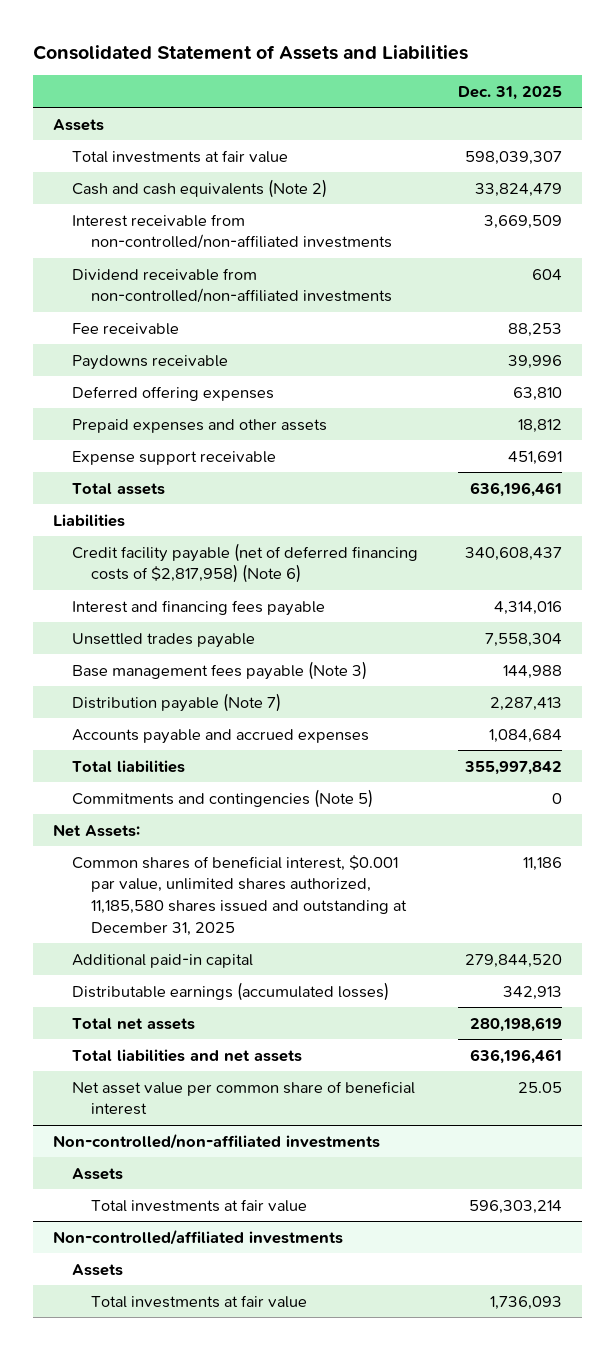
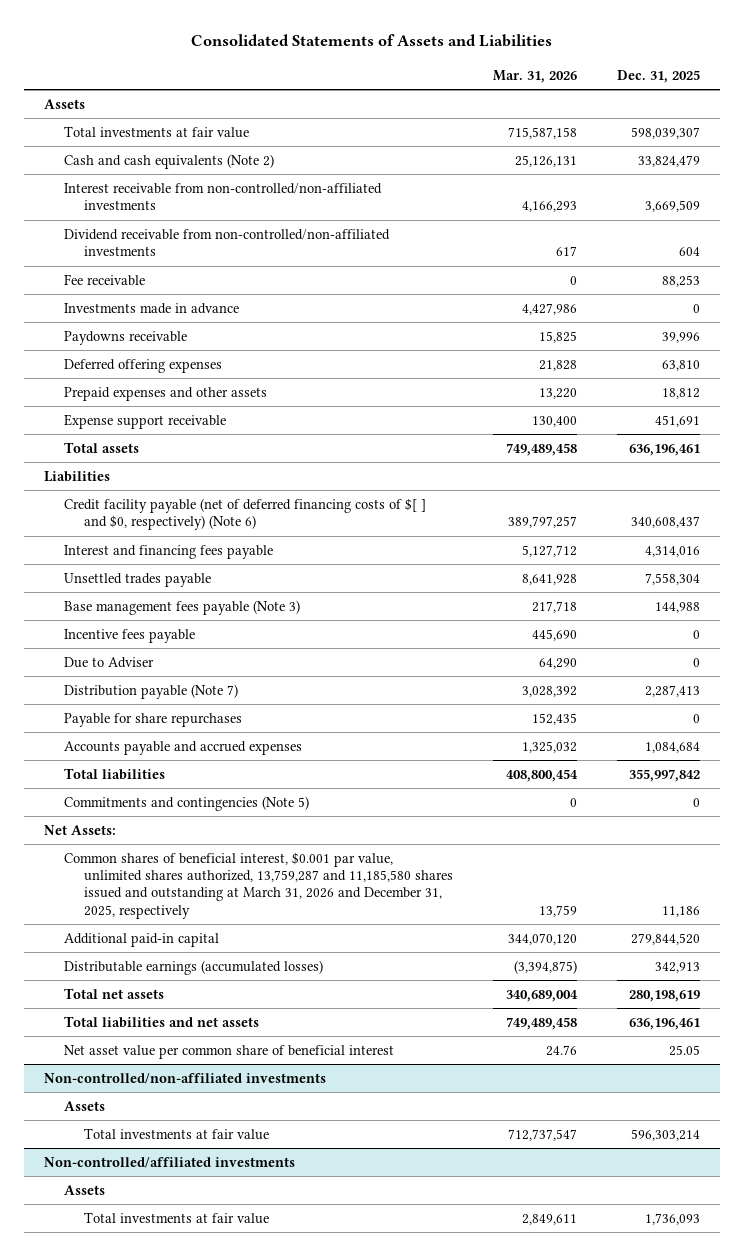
[32,44,468,60] Consolidated Statement of Assets and Liabilities -> [191,34,553,48] Consolidated Statements of Assets and Liabilities
none -> [493,69,578,83] Mar. 31, 2026
none -> [63,302,239,314] Investments made in advance
[71,542,418,584] Credit facility payable (net of deferred financing costs of $2,817,958) (Note 6) -> [63,497,426,531] Credit facility payable (net of deferred financing costs of $[ ] and $0, respectively) (Note 6)
none -> [63,628,195,643] Incentive fees payable
none -> [63,656,154,668] Due to Adviser
none -> [63,712,242,727] Payable for share repurchases
[71,854,408,936] Common shares of beneficial interest, $0.001 par value, unlimited shares authorized, 11,185,580 shares issued and outstanding at December 31, 2025 -> [63,851,453,919] Common shares of beneficial interest, $0.001 par value, unlimited shares authorized, 13,759,287 and 11,185,580 shares issued and outstanding at March 31, 2026 and December 31, 2025, respectively

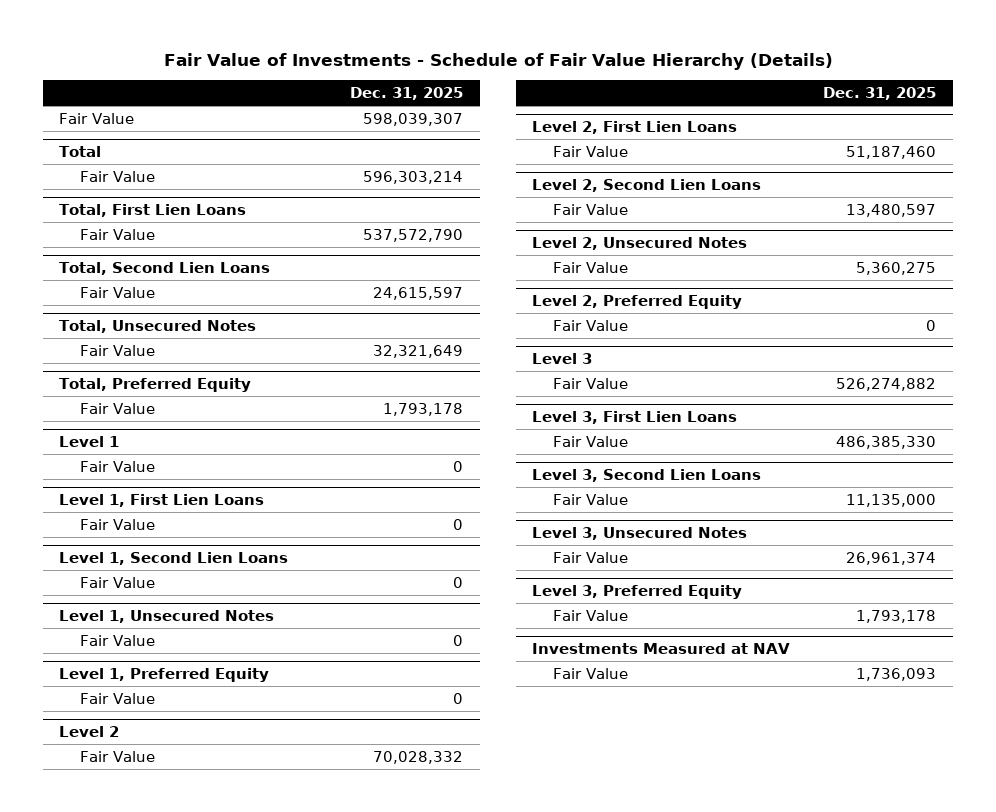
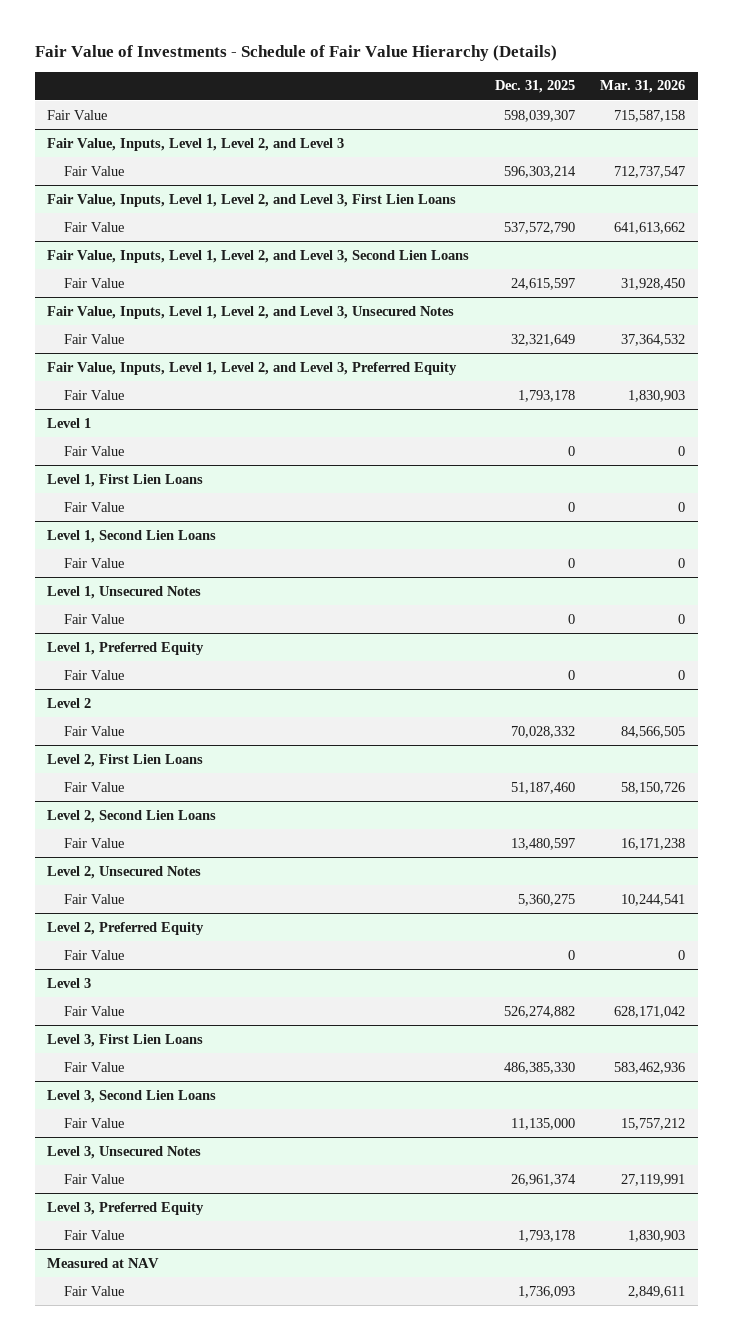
none -> [600,80,686,94] Mar. 31, 2026
[59,146,102,158] Total -> [47,137,345,151] Fair Value, Inputs, Level 1, Level 2, and Level 3
[59,204,247,218] Total, First Lien Loans -> none
none -> [47,193,457,207] Fair Value, Inputs, Level 1, Level 2, and Level 3, First Lien Loans
[59,262,271,276] Total, Second Lien Loans -> none
none -> [47,249,470,263] Fair Value, Inputs, Level 1, Level 2, and Level 3, Second Lien Loans
[59,320,257,334] Total, Unsecured Notes -> none
none -> [47,305,455,319] Fair Value, Inputs, Level 1, Level 2, and Level 3, Unsecured Notes
[59,378,252,393] Total, Preferred Equity -> none
none -> [47,361,458,375] Fair Value, Inputs, Level 1, Level 2, and Level 3, Preferred Equity
[532,643,791,655] Investments Measured at NAV -> [47,1257,160,1268] Measured at NAV

